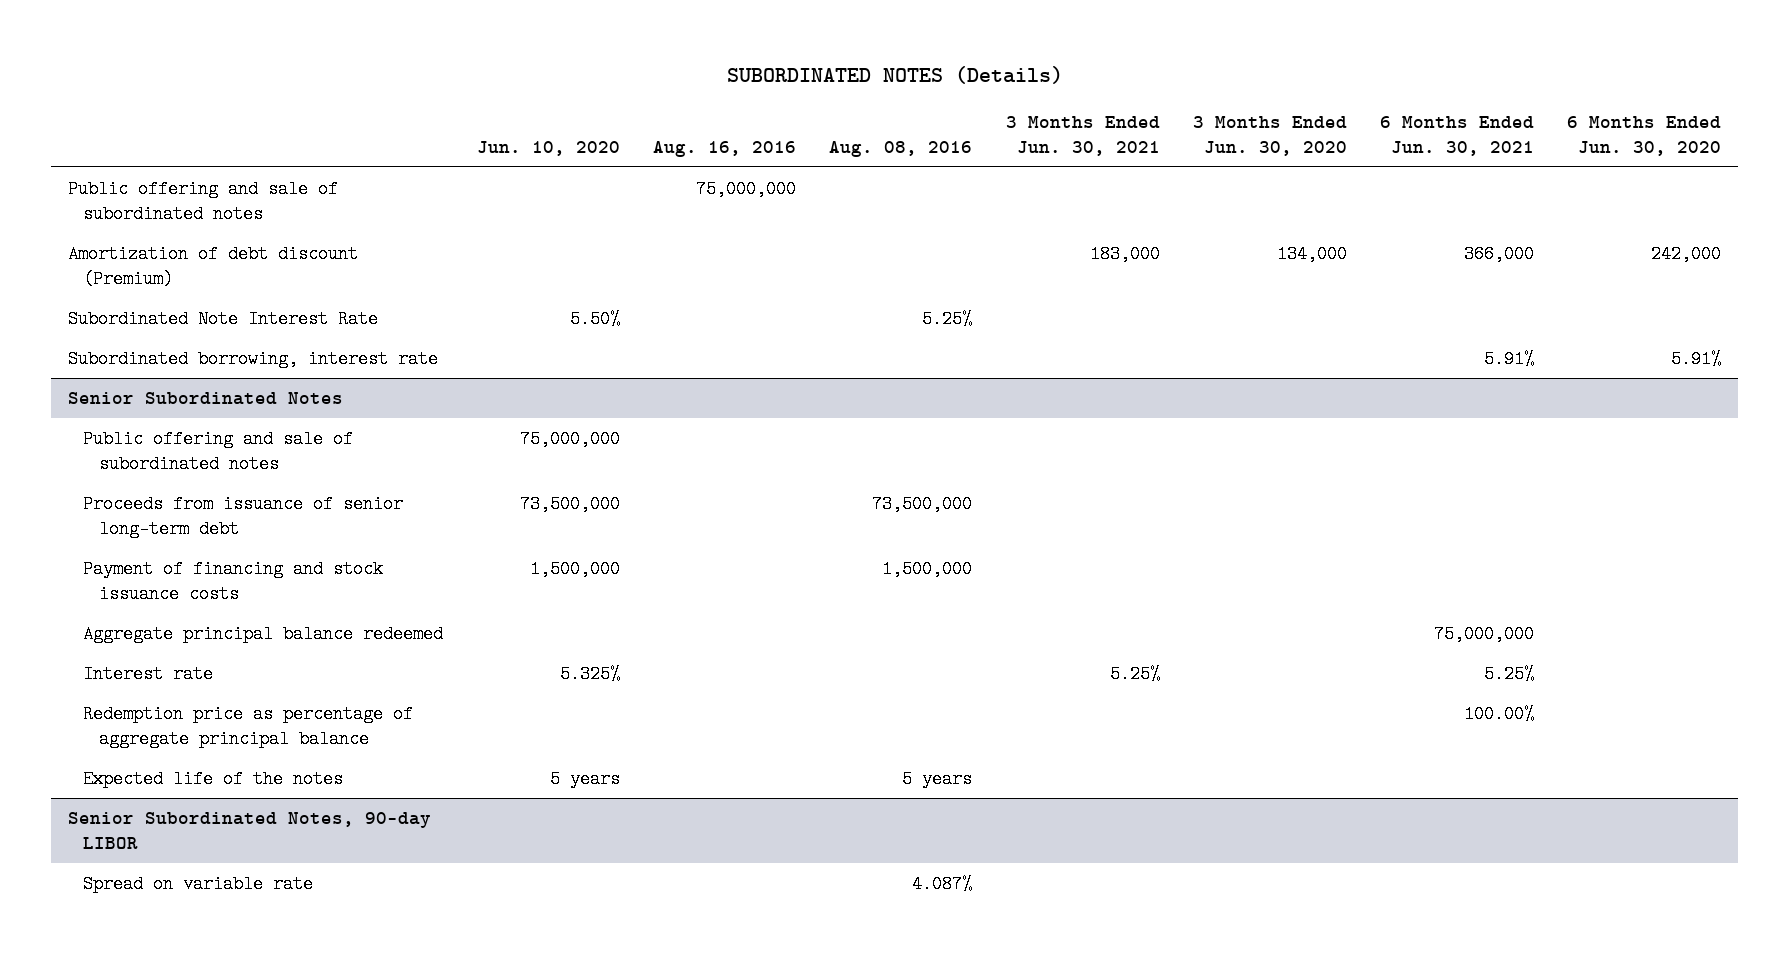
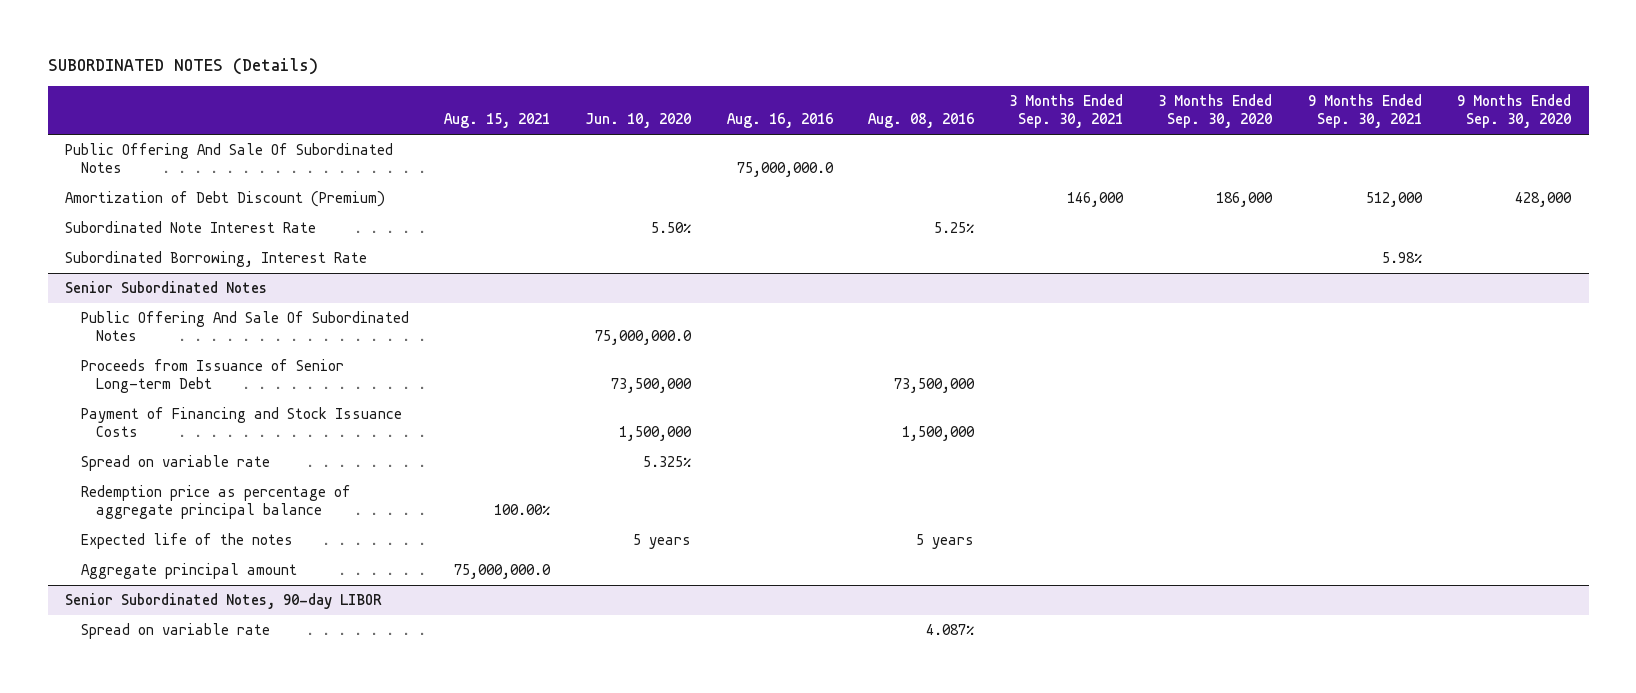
[1005,115,1160,156] 3 Months Ended Jun. 30, 2021 -> none
[1192,115,1347,156] 3 Months Ended Jun. 30, 2020 -> none
[1380,115,1535,156] 6 Months Ended Jun. 30, 2021 -> none
[1567,115,1722,156] 6 Months Ended Jun. 30, 2020 -> none
none -> [444,113,551,129] Aug. 15, 2021
none -> [1009,94,1124,129] 3 Months Ended Sep. 30, 2021
none -> [1158,94,1273,129] 3 Months Ended Sep. 30, 2020
none -> [1307,94,1422,129] 9 Months Ended Sep. 30, 2021
none -> [1457,94,1572,129] 9 Months Ended Sep. 30, 2020
[67,180,338,223] Public offering and sale of subordinated notes -> [65,143,394,174] Public Offering And Sale Of Subordinated Notes
[696,180,797,199] 75,000,000 -> [736,162,834,178] 75,000,000.0
[67,245,358,288] Amortization of debt discount (Premium) -> [65,191,386,208] Amortization of Debt Discount (Premium)
[67,350,438,369] Subordinated borrowing, interest rate -> [65,251,368,268] Subordinated Borrowing, Interest Rate
[83,625,444,644] Aggregate principal balance redeemed -> none
[83,430,354,473] Public offering and sale of subordinated notes -> [80,311,409,342] Public Offering And Sale Of Subordinated Notes
[519,430,620,449] 75,000,000 -> [595,330,693,346] 75,000,000.0
[83,495,404,538] Proceeds from issuance of senior long-term debt -> [80,359,344,394] Proceeds from Issuance of Senior Long-term Debt
[83,560,384,603] Payment of financing and stock issuance costs -> [80,407,402,438] Payment of Financing and Stock Issuance Costs
[83,665,214,684] Interest rate -> [80,455,270,472] Spread on variable rate
none -> [80,563,297,580] Aggregate principal amount

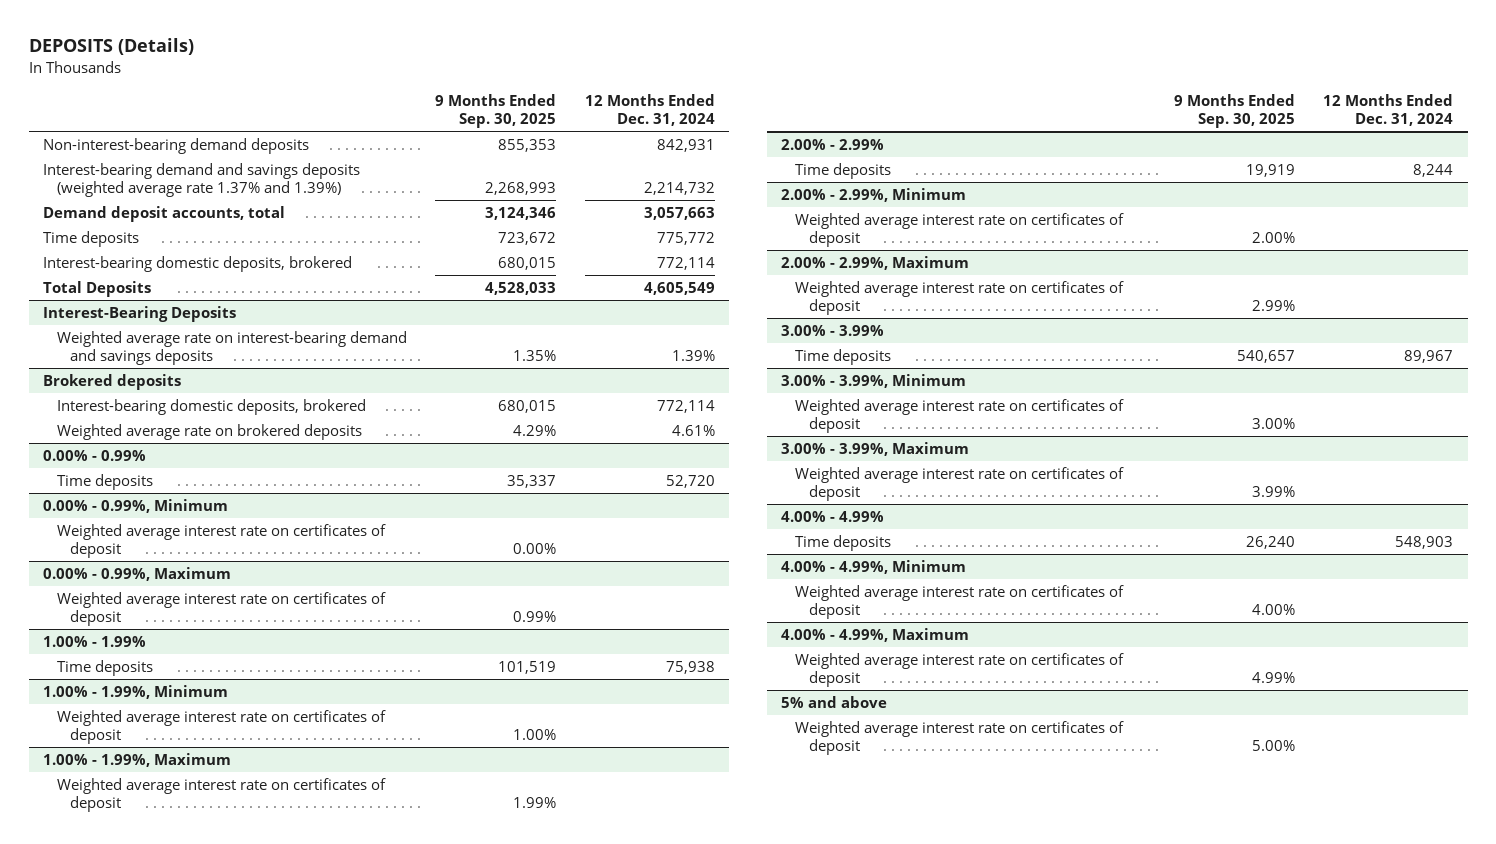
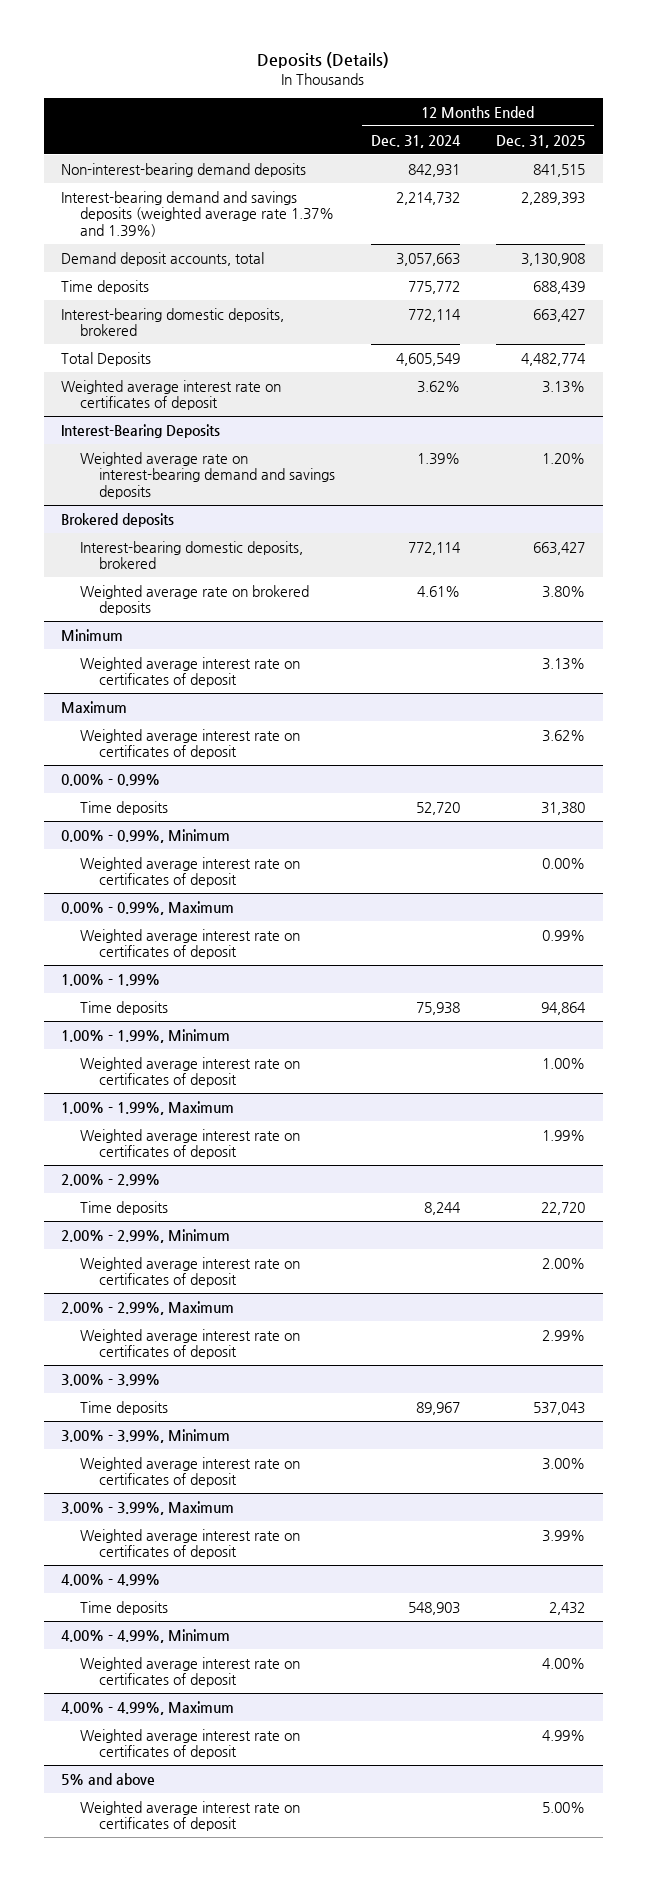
[28,38,194,56] DEPOSITS (Details) -> [257,52,390,69] Deposits (Details)
[435,93,557,129] 9 Months Ended Sep. 30, 2025 -> none
none -> [495,134,585,148] Dec. 31, 2025
none -> [61,379,282,411] Weighted average interest rate on certificates of deposit
none -> [61,628,124,641] Minimum
none -> [80,656,301,688] Weighted average interest rate on certificates of deposit
none -> [61,700,128,713] Maximum
none -> [80,728,301,760] Weighted average interest rate on certificates of deposit

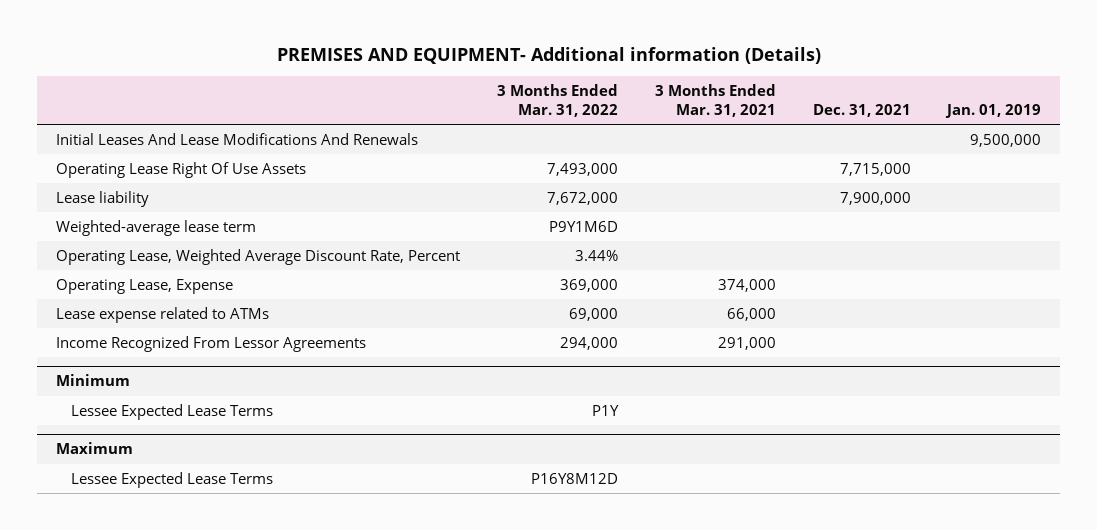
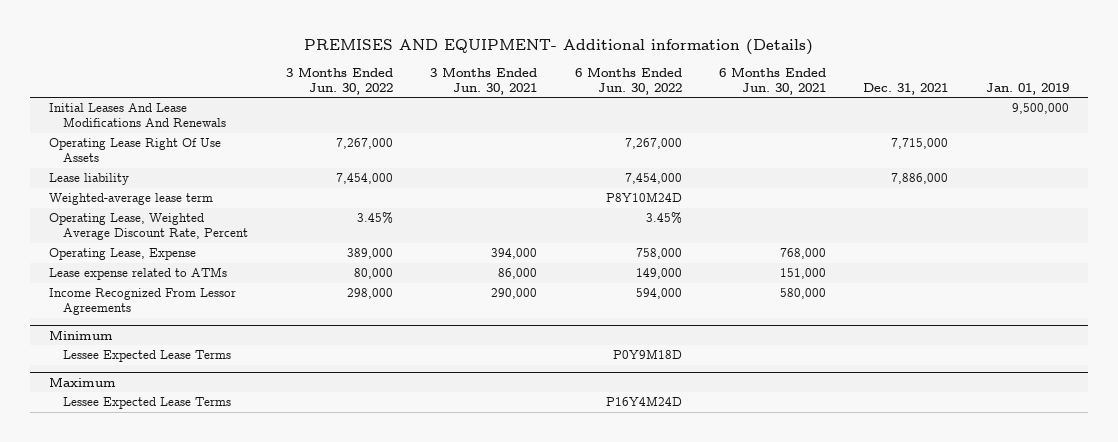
[496,84,618,117] 3 Months Ended Mar. 31, 2022 -> none
[654,84,776,117] 3 Months Ended Mar. 31, 2021 -> none
none -> [285,66,393,95] 3 Months Ended Jun. 30, 2022
none -> [430,66,538,95] 3 Months Ended Jun. 30, 2021
none -> [574,66,682,95] 6 Months Ended Jun. 30, 2022
none -> [719,66,827,95] 6 Months Ended Jun. 30, 2021
[839,192,911,206] 7,900,000 -> [891,173,949,185] 7,886,000

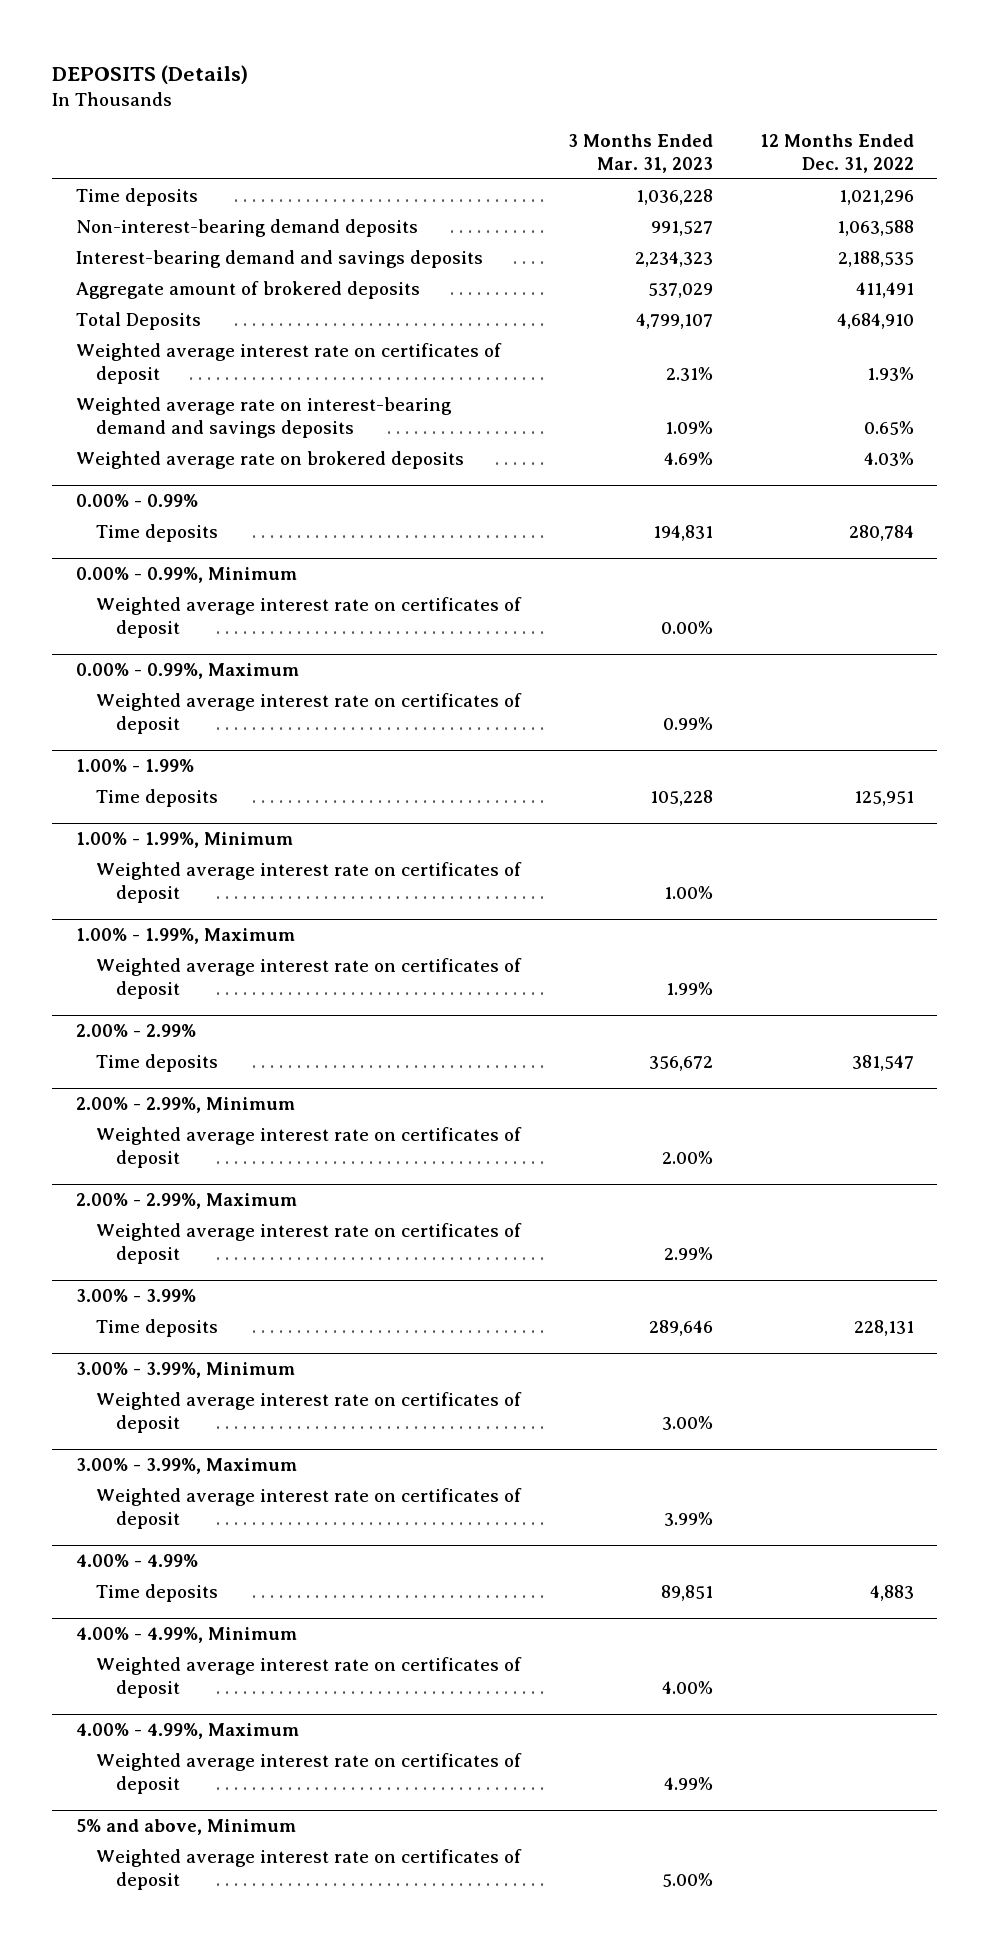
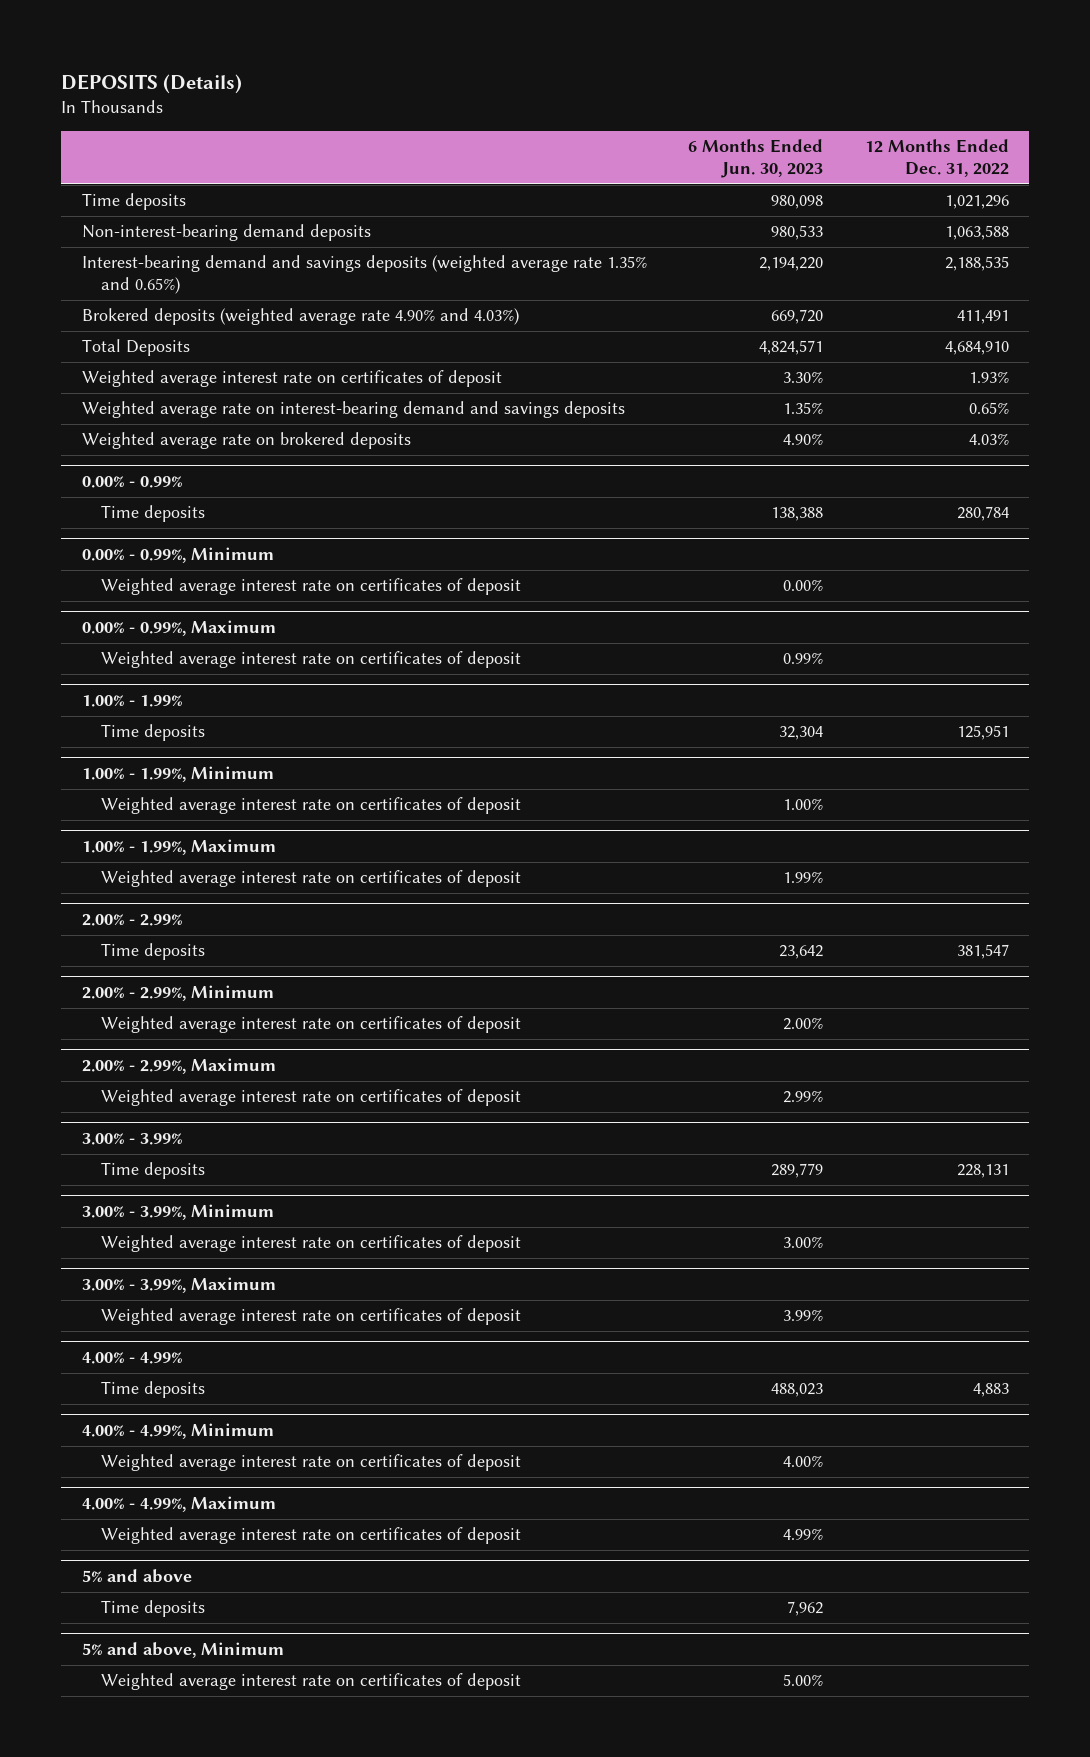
[567,133,713,173] 3 Months Ended Mar. 31, 2023 -> none
none -> [688,139,824,179] 6 Months Ended Jun. 30, 2023
[75,249,483,268] Interest-bearing demand and savings deposits -> [81,255,647,295] Interest-bearing demand and savings deposits (weighted average rate 1.35% and 0.65%)
[75,280,420,299] Aggregate amount of brokered deposits -> [81,308,519,326] Brokered deposits (weighted average rate 4.90% and 4.03%)
none -> [81,1569,192,1584] 5% and above
none -> [101,1600,206,1618] Time deposits

